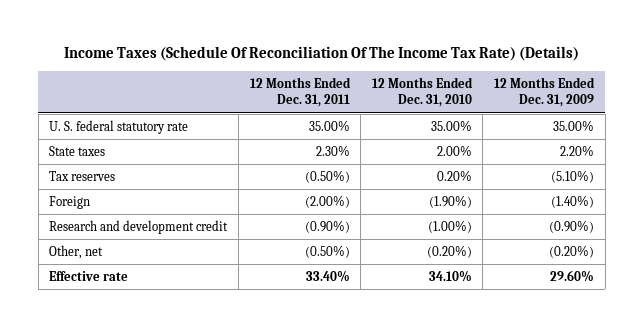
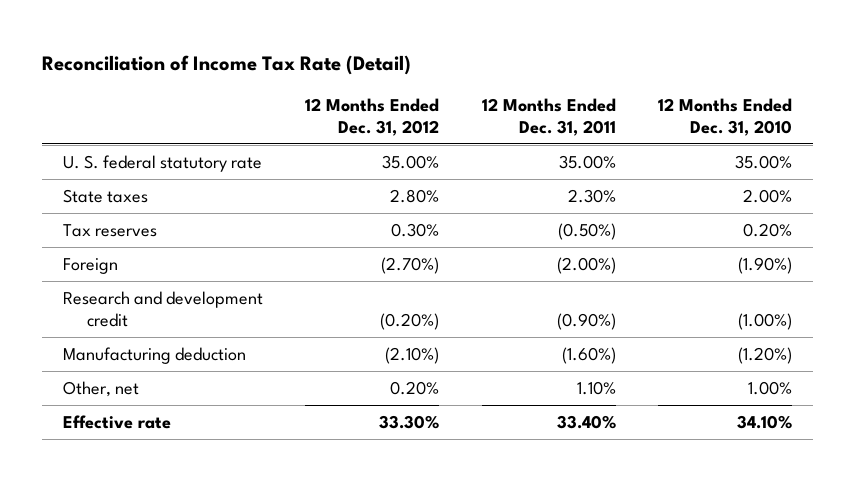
[63,46,579,62] Income Taxes (Schedule Of Reconciliation Of The Income Tax Rate) (Details) -> [42,55,412,76] Reconciliation of Income Tax Rate (Detail)
[494,77,596,108] 12 Months Ended Dec. 31, 2009 -> none
none -> [305,98,440,136] 12 Months Ended Dec. 31, 2012
none -> [63,346,247,364] Manufacturing deduction
[304,244,350,258] (0.50%) -> [576,380,616,395] 1.10%
[426,244,472,258] (0.20%) -> [747,380,792,395] 1.00%

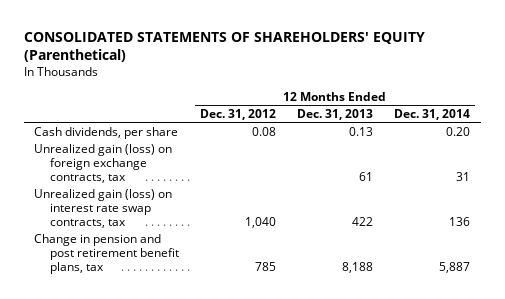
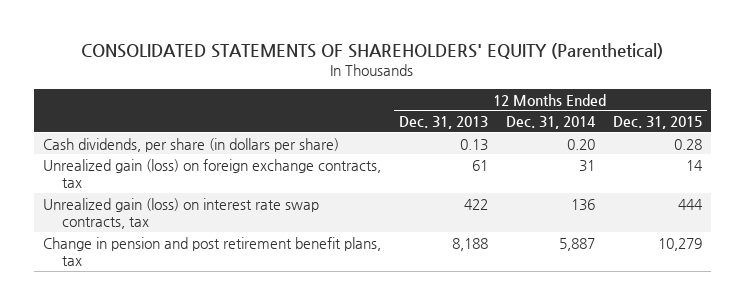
[200,108,277,120] Dec. 31, 2012 -> none
none -> [613,116,703,130] Dec. 31, 2015
[34,126,179,139] Cash dividends, per share -> [42,137,339,152] Cash dividends, per share (in dollars per share)

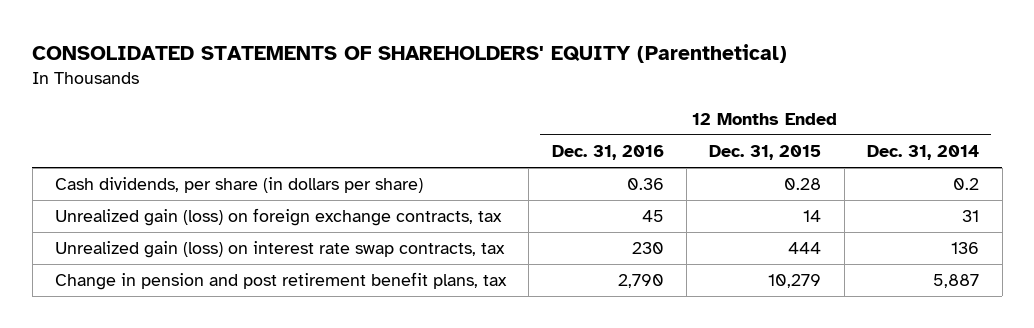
[398,116,488,130] Dec. 31, 2013 -> none
none -> [551,145,664,161] Dec. 31, 2016
[566,138,595,150] 0.20 -> [953,178,980,191] 0.2

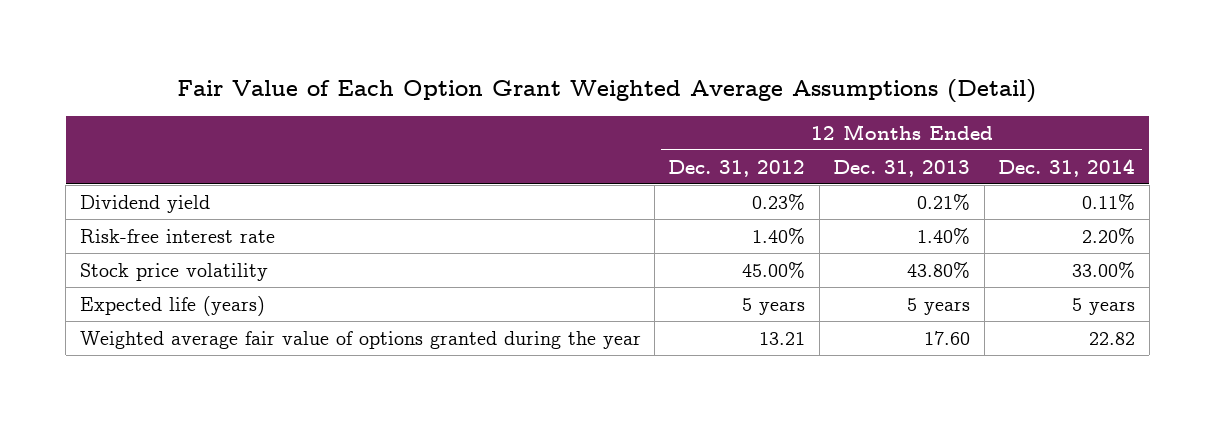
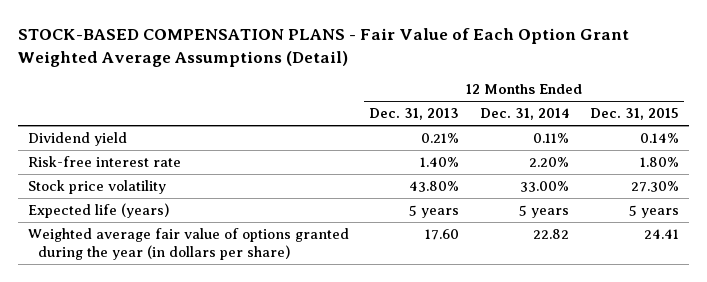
[177,79,1037,104] Fair Value of Each Option Grant Weighted Average Assumptions (Detail) -> [17,28,629,67] STOCK-BASED COMPENSATION PLANS - Fair Value of Each Option Grant Weighted Average Assumptions (Detail)
[668,159,806,177] Dec. 31, 2012 -> none
none -> [589,108,679,121] Dec. 31, 2015
[79,330,641,349] Weighted average fair value of options granted during the year -> [27,228,349,261] Weighted average fair value of options granted during the year (in dollars per share)

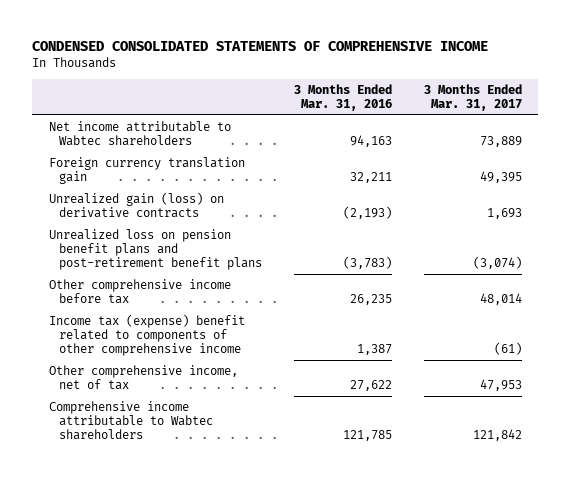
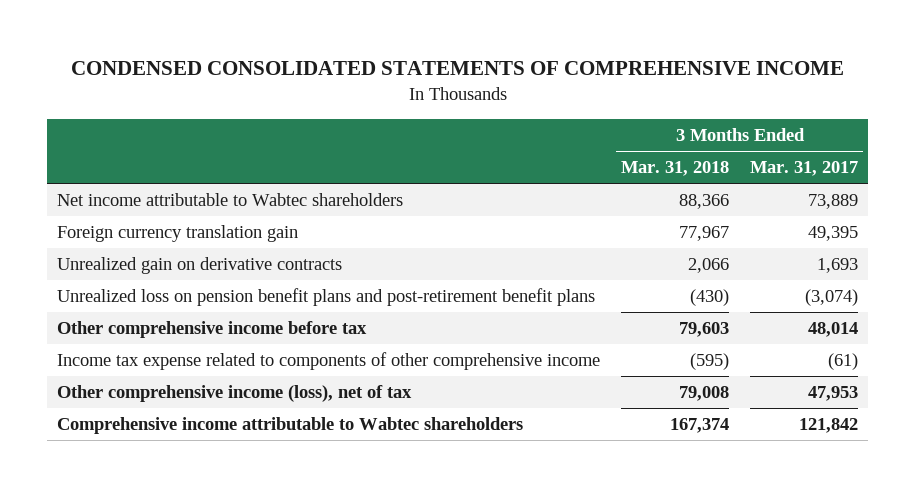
[294,83,393,111] 3 Months Ended Mar. 31, 2016 -> none
none -> [621,161,730,177] Mar. 31, 2018
[48,192,224,219] Unrealized gain (loss) on derivative contracts -> [57,257,343,275] Unrealized gain on derivative contracts
[48,314,245,357] Income tax (expense) benefit related to components of other comprehensive income -> [57,352,601,371] Income tax expense related to components of other comprehensive income
[48,365,238,391] Other comprehensive income, net of tax -> [57,385,413,403] Other comprehensive income (loss), net of tax

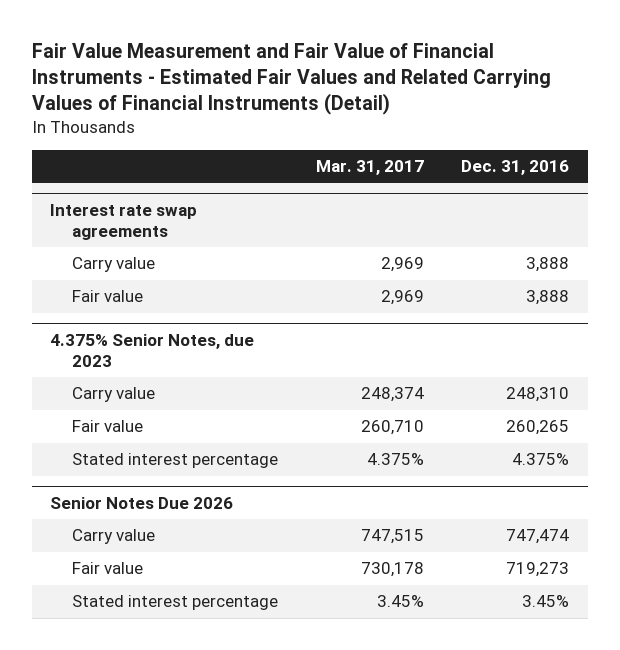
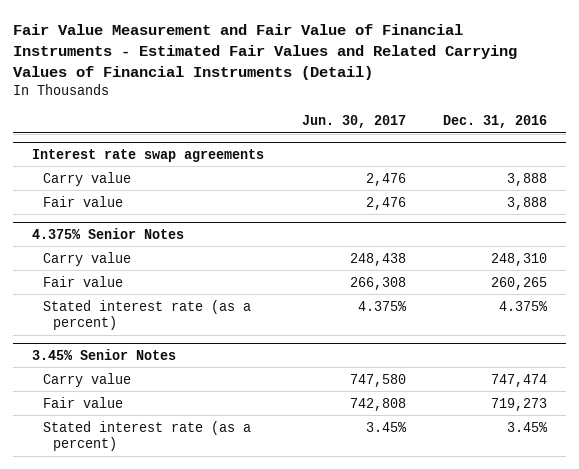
[315,159,424,175] Mar. 31, 2017 -> none
none -> [301,115,406,129] Jun. 30, 2017
[50,333,255,367] 4.375% Senior Notes, due 2023 -> [32,227,185,239] 4.375% Senior Notes
[71,453,278,469] Stated interest percentage -> [42,299,251,331] Stated interest rate (as a percent)
[50,496,234,509] Senior Notes Due 2026 -> [32,348,177,360] 3.45% Senior Notes
[71,595,278,611] Stated interest percentage -> [42,420,251,452] Stated interest rate (as a percent)

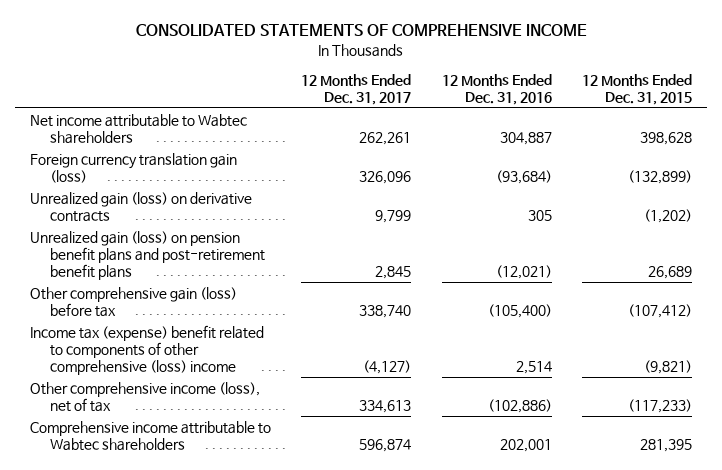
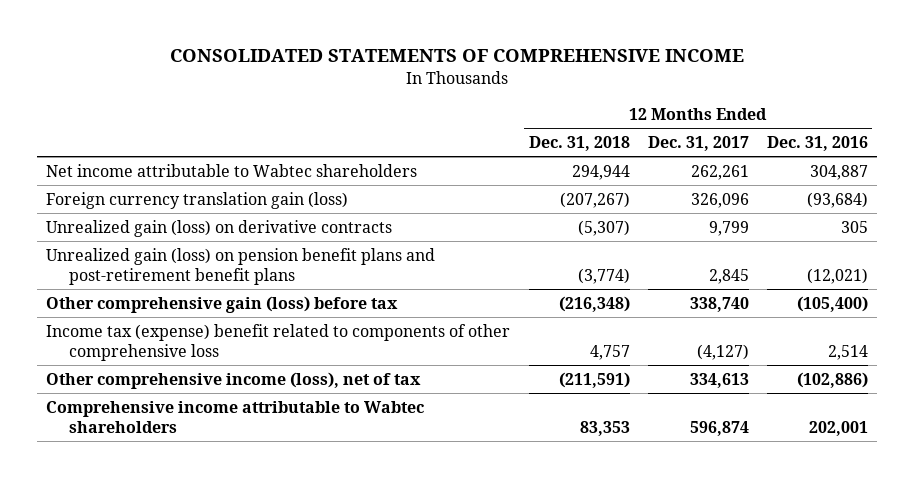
[582,74,693,106] 12 Months Ended Dec. 31, 2015 -> none
none -> [528,135,630,151] Dec. 31, 2018
[29,324,264,375] Income tax (expense) benefit related to components of other comprehensive (loss) income -> [46,323,511,362] Income tax (expense) benefit related to components of other comprehensive loss

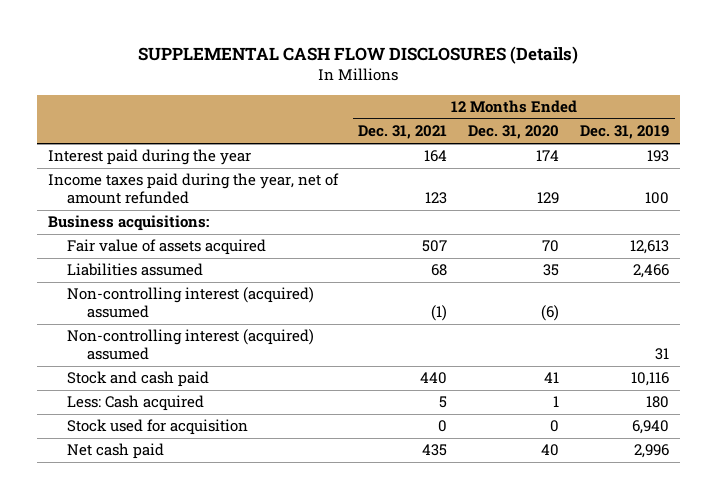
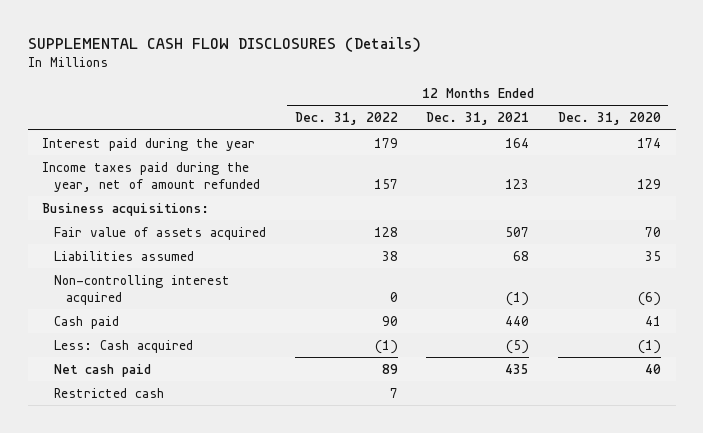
[580,125,670,140] Dec. 31, 2019 -> none
none -> [294,112,398,126] Dec. 31, 2022
[67,329,315,361] Non-controlling interest (acquired) assumed -> none
[67,419,249,436] Stock used for acquisition -> none
[67,287,315,319] Non-controlling interest (acquired) assumed -> [53,274,230,305] Non-controlling interest acquired
[67,371,210,388] Stock and cash paid -> [53,315,119,329] Cash paid
[439,396,448,409] 5 -> [506,339,530,354] (5)
[553,396,560,408] 1 -> [638,339,662,354] (1)
none -> [53,387,164,398] Restricted cash

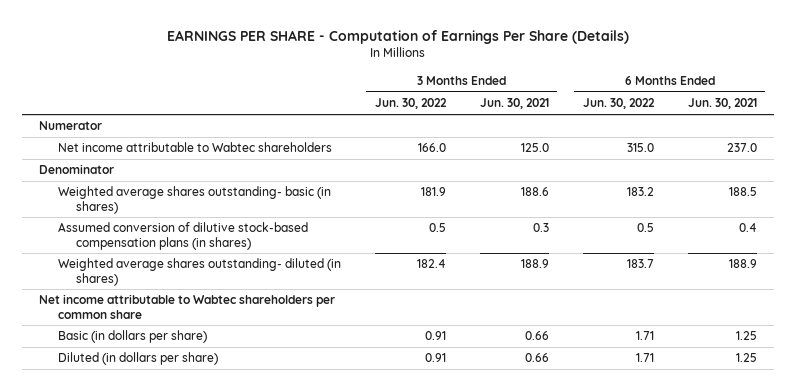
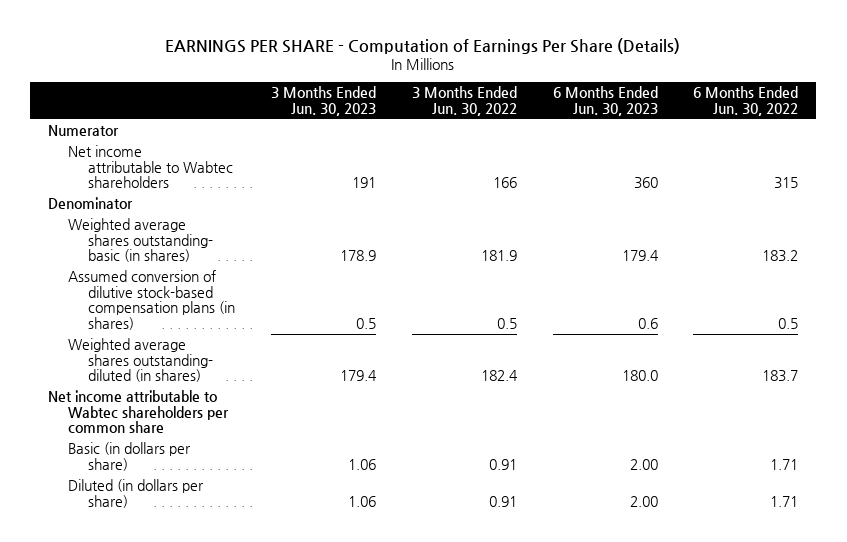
[479,98,549,110] Jun. 30, 2021 -> none
[687,98,757,110] Jun. 30, 2021 -> none
none -> [271,86,377,116] 3 Months Ended Jun. 30, 2023
none -> [552,86,658,116] 6 Months Ended Jun. 30, 2023
[417,143,446,153] 166.0 -> [492,177,517,189] 166
[626,143,654,153] 315.0 -> [774,177,799,190] 315

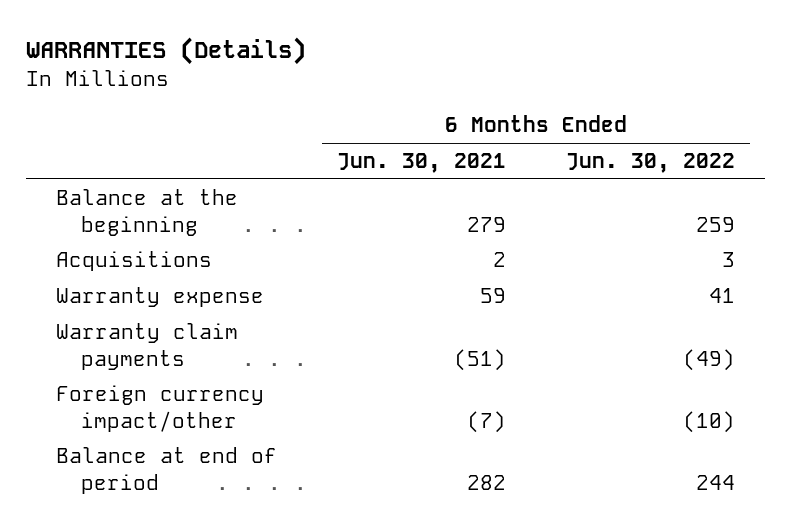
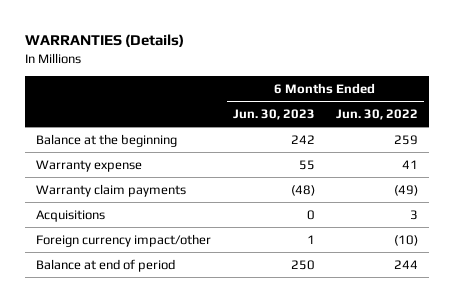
[337,153,507,174] Jun. 30, 2021 -> none
none -> [232,108,315,120] Jun. 30, 2023
[56,251,213,272] Acquisitions -> [35,209,105,222] Acquisitions

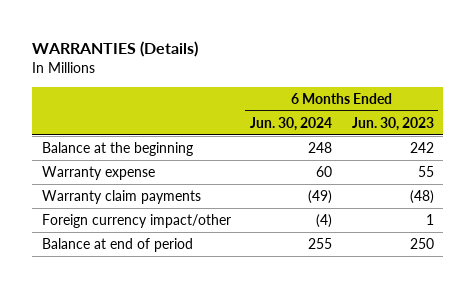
[336,108,419,120] Jun. 30, 2022 -> none
none -> [250,116,333,131] Jun. 30, 2024
[35,209,105,222] Acquisitions -> none

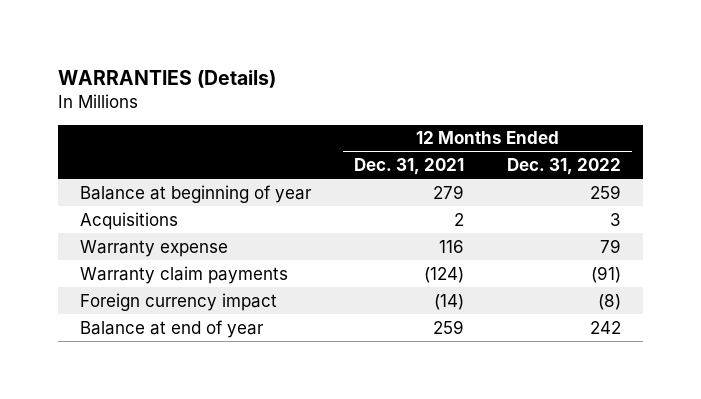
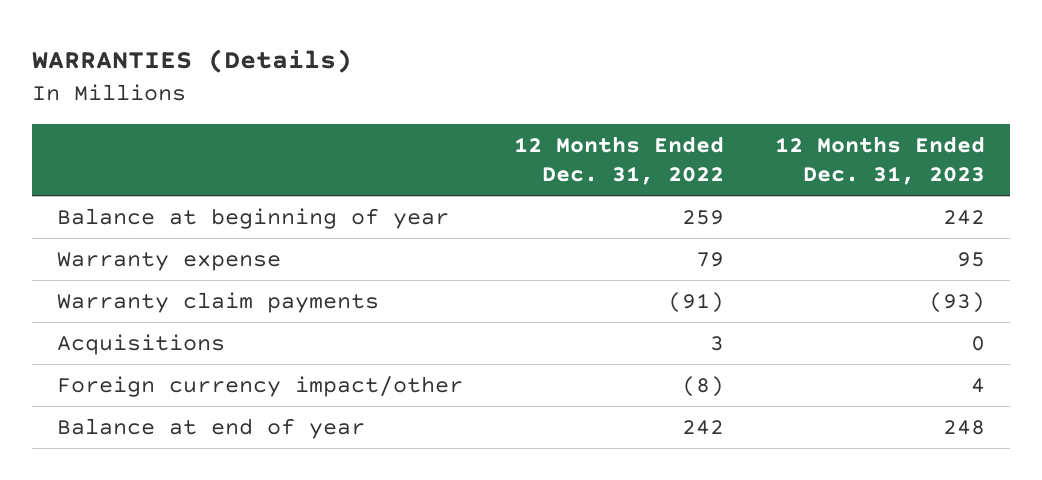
[354,157,465,175] Dec. 31, 2021 -> none
none -> [774,135,985,185] 12 Months Ended Dec. 31, 2023
[80,211,179,230] Acquisitions -> [57,334,226,356] Acquisitions
[80,292,278,311] Foreign currency impact -> [57,376,464,398] Foreign currency impact/other

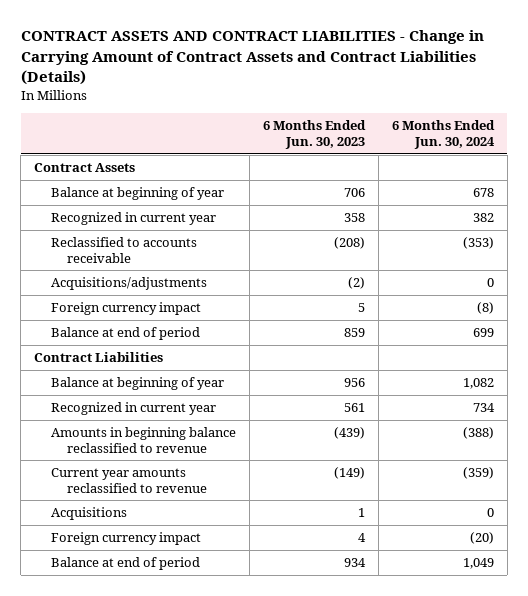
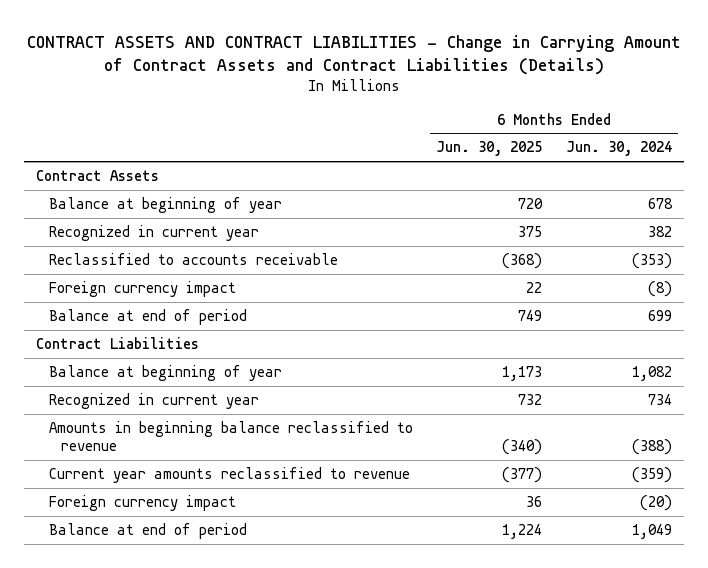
[262,120,366,149] 6 Months Ended Jun. 30, 2023 -> none
none -> [436,141,543,157] Jun. 30, 2025
[50,277,207,291] Acquisitions/adjustments -> none
[50,507,127,521] Acquisitions -> none

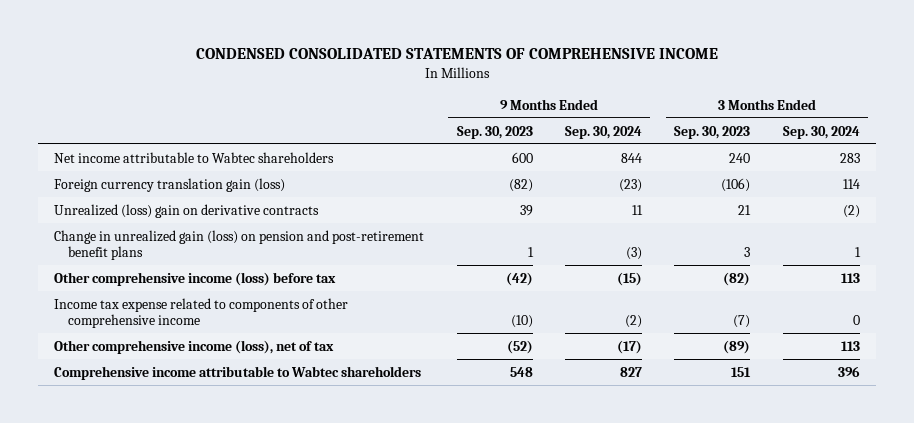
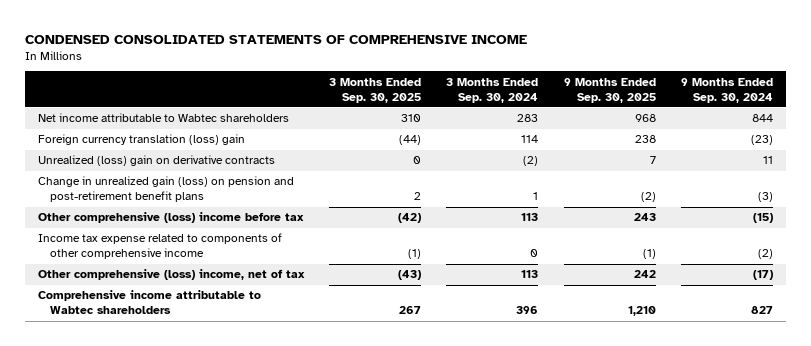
[456,125,533,139] Sep. 30, 2023 -> none
[674,125,751,139] Sep. 30, 2023 -> none
none -> [329,77,422,103] 3 Months Ended Sep. 30, 2025
none -> [563,77,656,103] 9 Months Ended Sep. 30, 2025
[54,177,286,192] Foreign currency translation gain (loss) -> [37,134,245,146] Foreign currency translation (loss) gain
[54,271,337,286] Other comprehensive income (loss) before tax -> [37,212,304,224] Other comprehensive (loss) income before tax
[54,339,335,354] Other comprehensive income (loss), net of tax -> [37,269,305,281] Other comprehensive (loss) income, net of tax

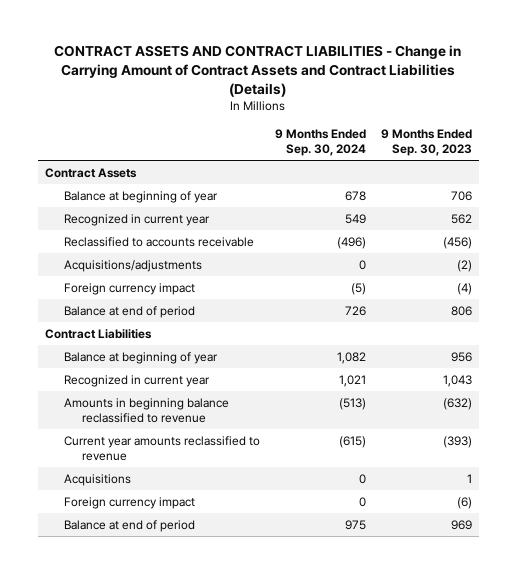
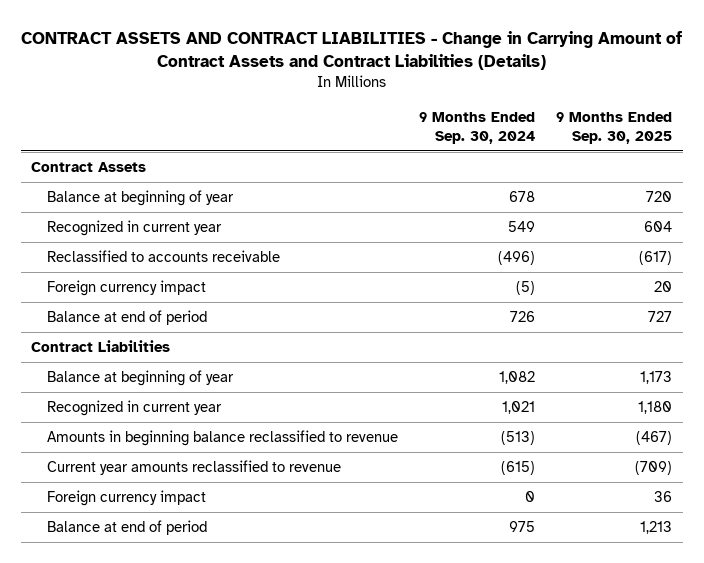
[380,128,472,156] 9 Months Ended Sep. 30, 2023 -> none
none -> [556,112,673,145] 9 Months Ended Sep. 30, 2025
[63,259,202,272] Acquisitions/adjustments -> none
[63,473,131,486] Acquisitions -> none

